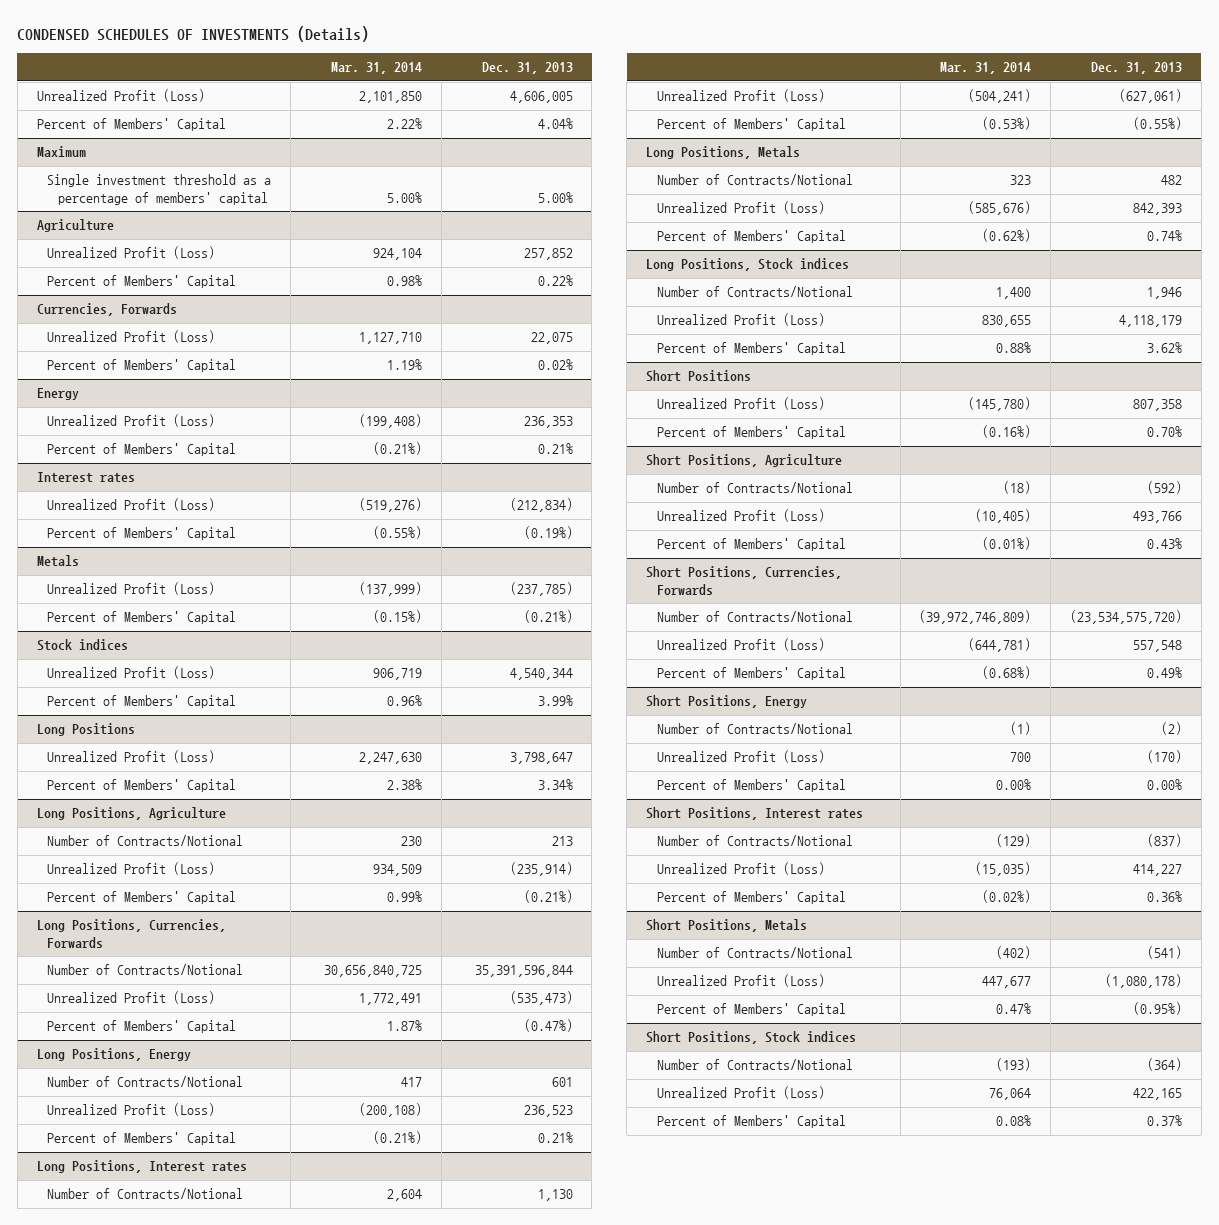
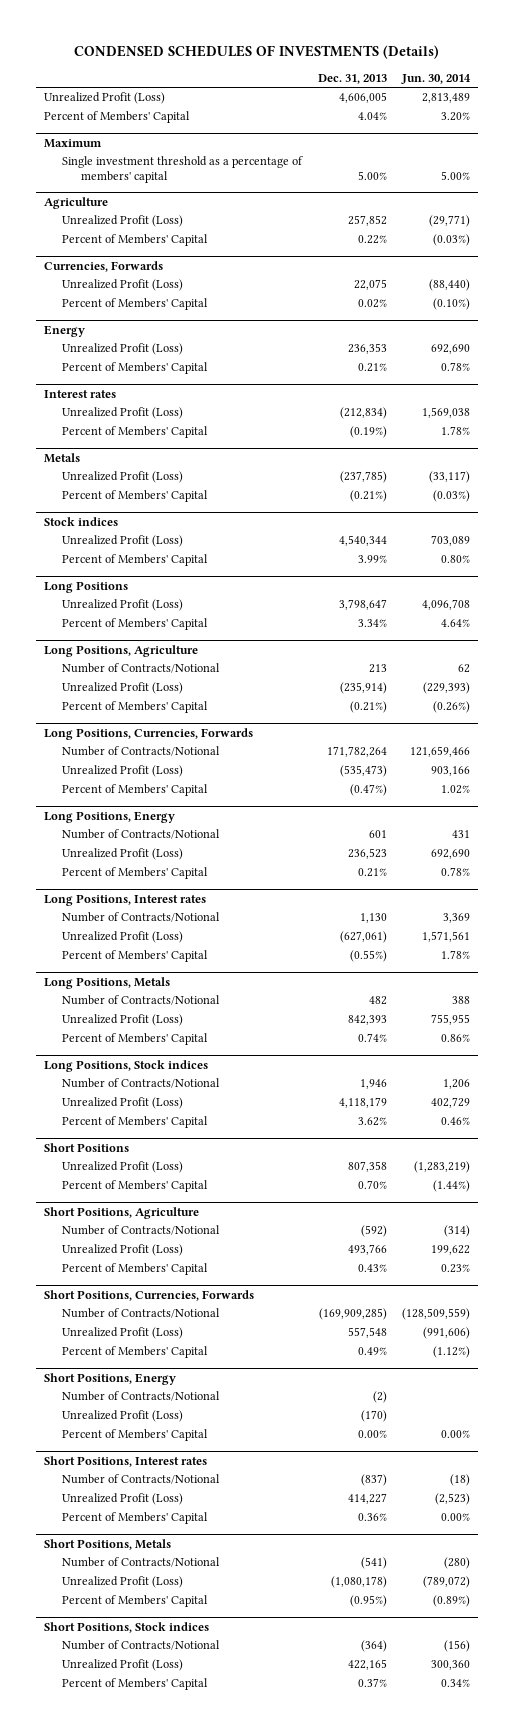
[330,62,422,75] Mar. 31, 2014 -> none
none -> [401,74,472,85] Jun. 30, 2014
[474,965,573,978] 35,391,596,844 -> [326,746,387,758] 171,782,264
[1070,610,1183,625] (23,534,575,720) -> [318,1308,387,1321] (169,909,285)

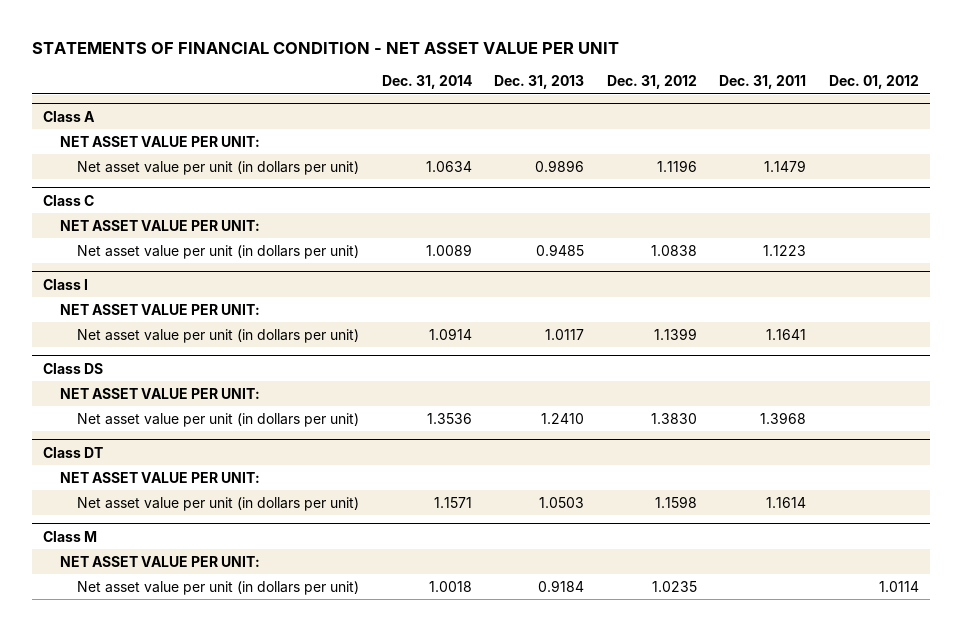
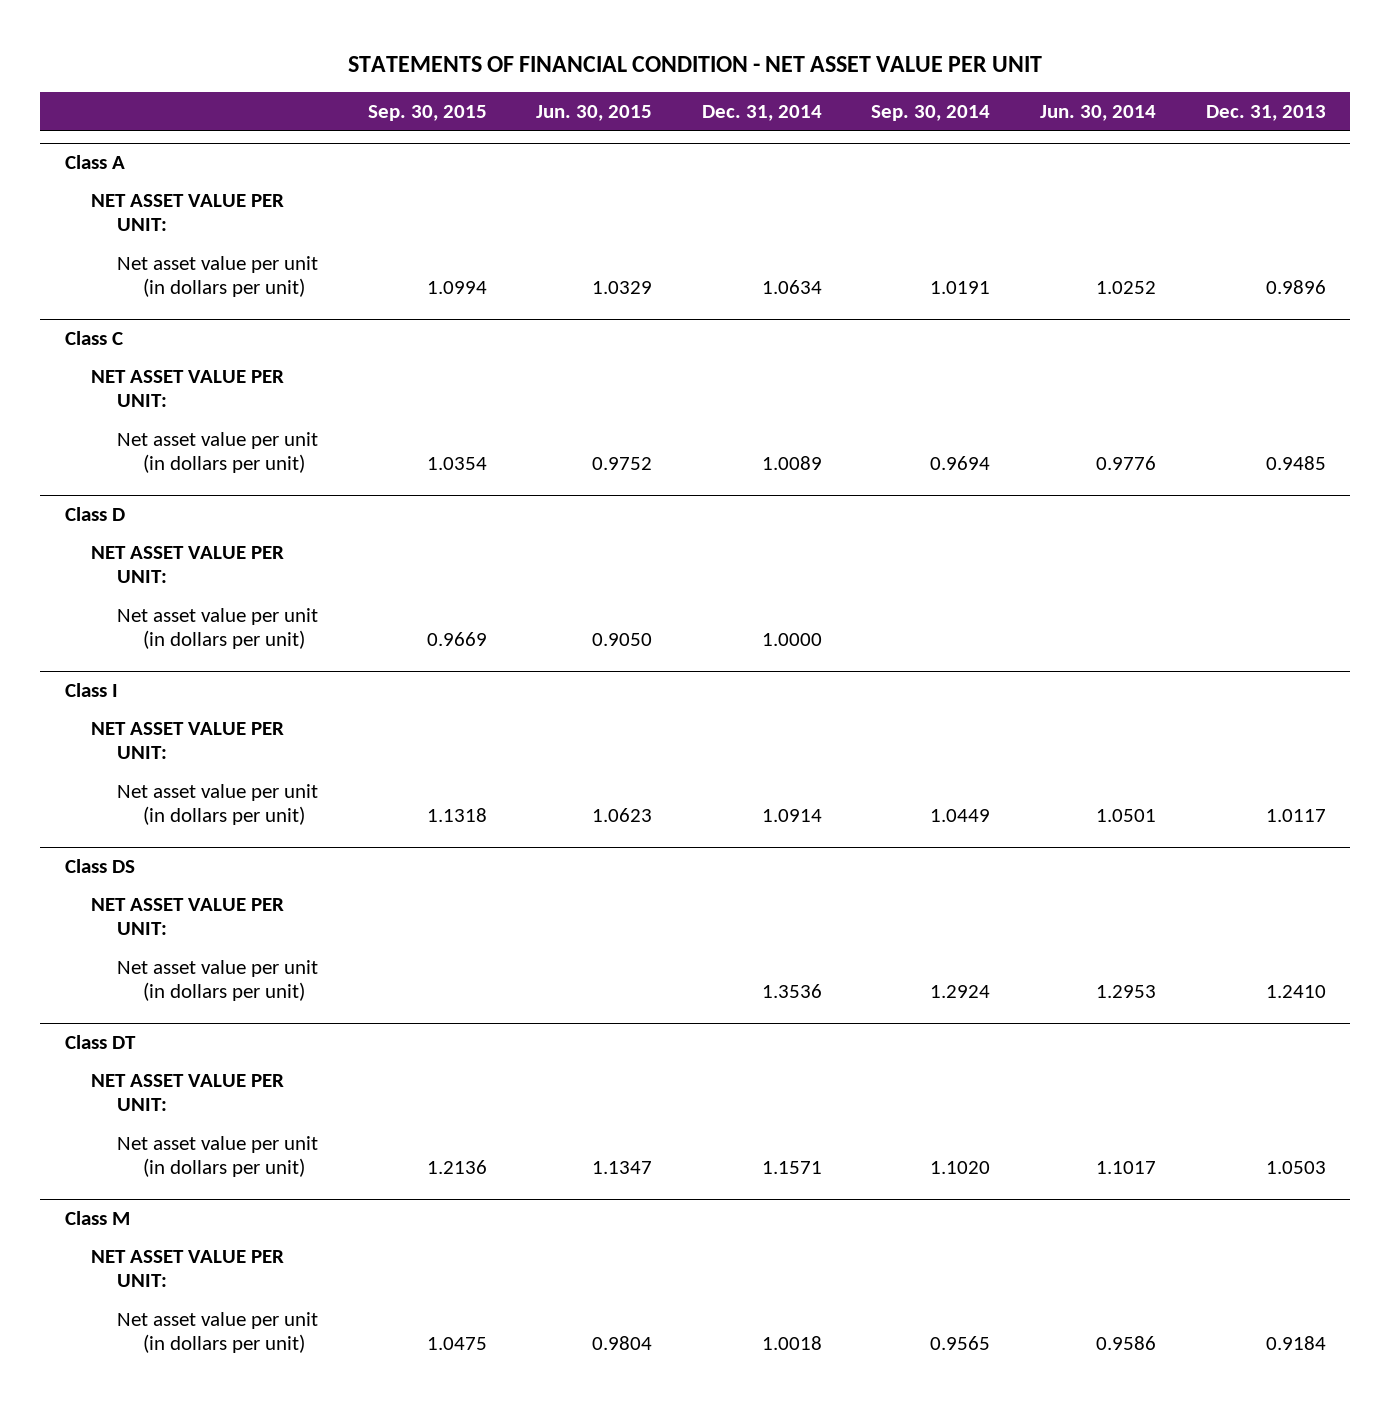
[606,75,697,90] Dec. 31, 2012 -> none
[719,75,807,90] Dec. 31, 2011 -> none
[828,75,919,90] Dec. 01, 2012 -> none
none -> [367,104,487,121] Sep. 30, 2015
none -> [536,104,653,121] Jun. 30, 2015
none -> [871,104,991,121] Sep. 30, 2014
none -> [1039,104,1156,121] Jun. 30, 2014
none -> [65,506,126,521] Class D
none -> [91,545,285,584] NET ASSET VALUE PER UNIT:
none -> [117,607,319,650] Net asset value per unit (in dollars per unit)

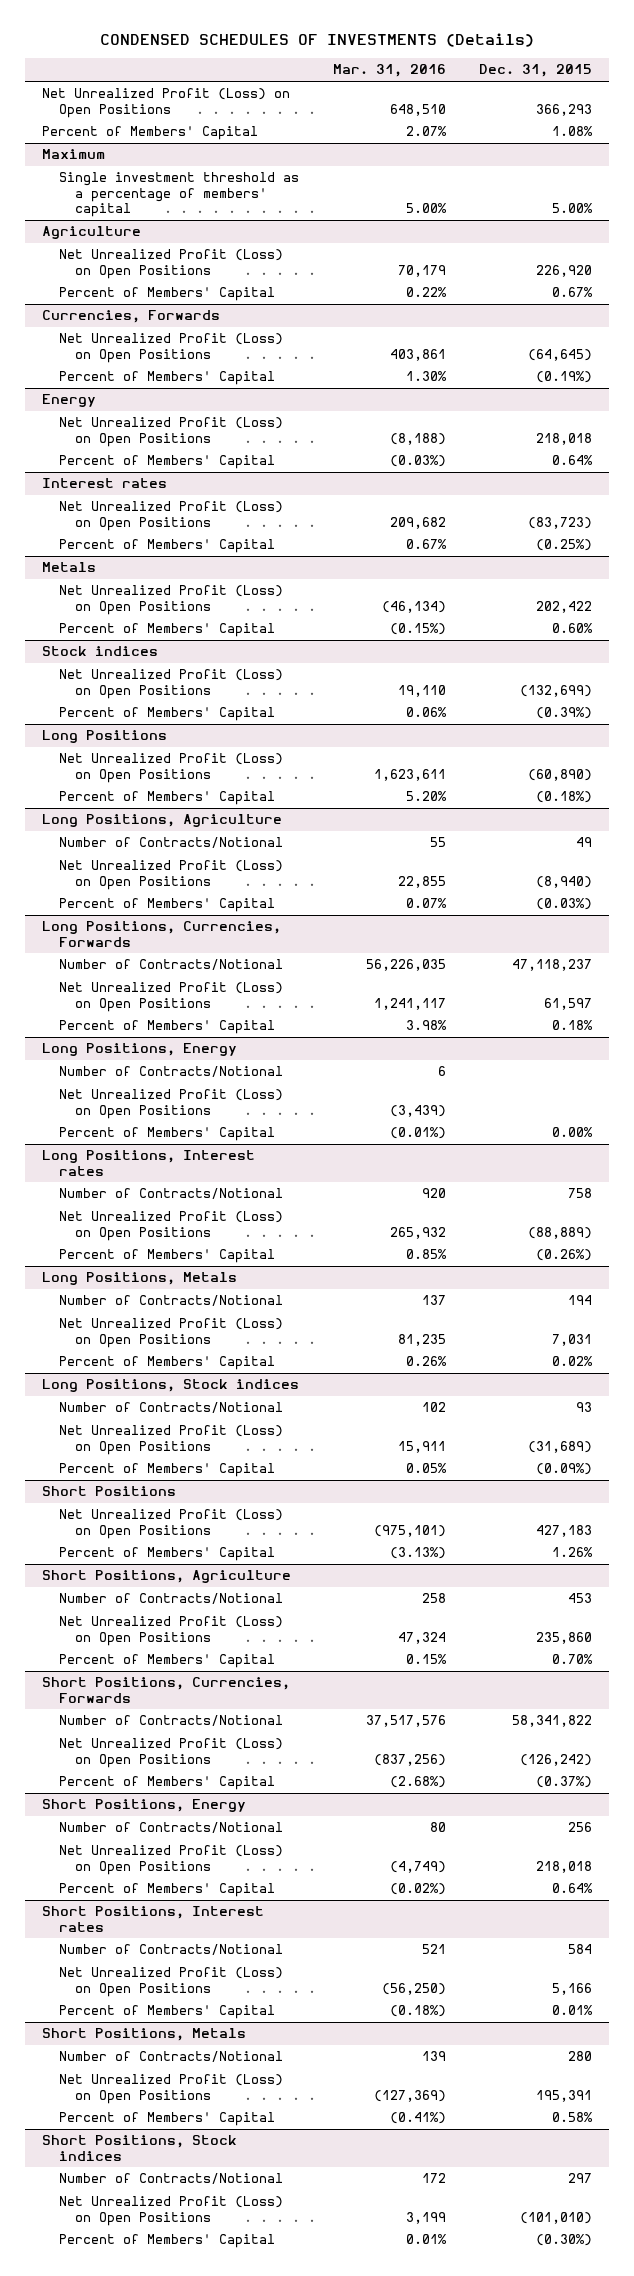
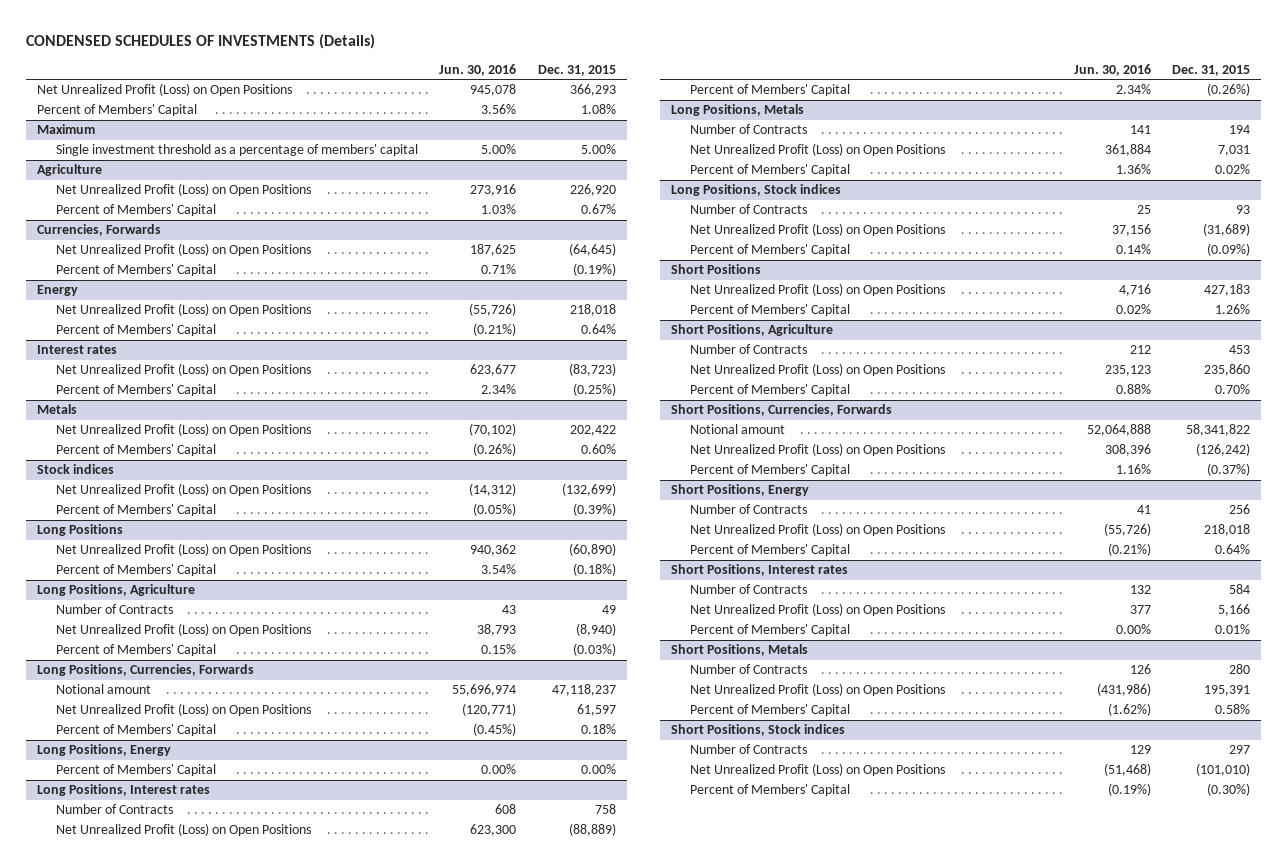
[332,64,446,78] Mar. 31, 2016 -> none
none -> [439,63,517,76] Jun. 30, 2016
[58,837,283,849] Number of Contracts/Notional -> [55,604,173,615] Number of Contracts
[58,959,283,971] Number of Contracts/Notional -> [55,684,151,695] Notional amount
[58,1066,283,1078] Number of Contracts/Notional -> none
[58,1089,283,1119] Net Unrealized Profit (Loss) on Open Positions -> none
[58,1188,283,1200] Number of Contracts/Notional -> [55,804,173,815] Number of Contracts
[58,1295,283,1307] Number of Contracts/Notional -> [690,124,808,135] Number of Contracts
[58,1402,283,1414] Number of Contracts/Notional -> [690,204,808,215] Number of Contracts
[58,1593,283,1605] Number of Contracts/Notional -> [690,344,808,355] Number of Contracts
[58,1715,283,1727] Number of Contracts/Notional -> [690,424,786,435] Notional amount
[58,1822,283,1834] Number of Contracts/Notional -> [690,504,808,515] Number of Contracts
[58,1944,283,1956] Number of Contracts/Notional -> [690,584,808,595] Number of Contracts
[58,2051,283,2063] Number of Contracts/Notional -> [690,664,808,675] Number of Contracts
[58,2173,283,2185] Number of Contracts/Notional -> [690,744,808,755] Number of Contracts

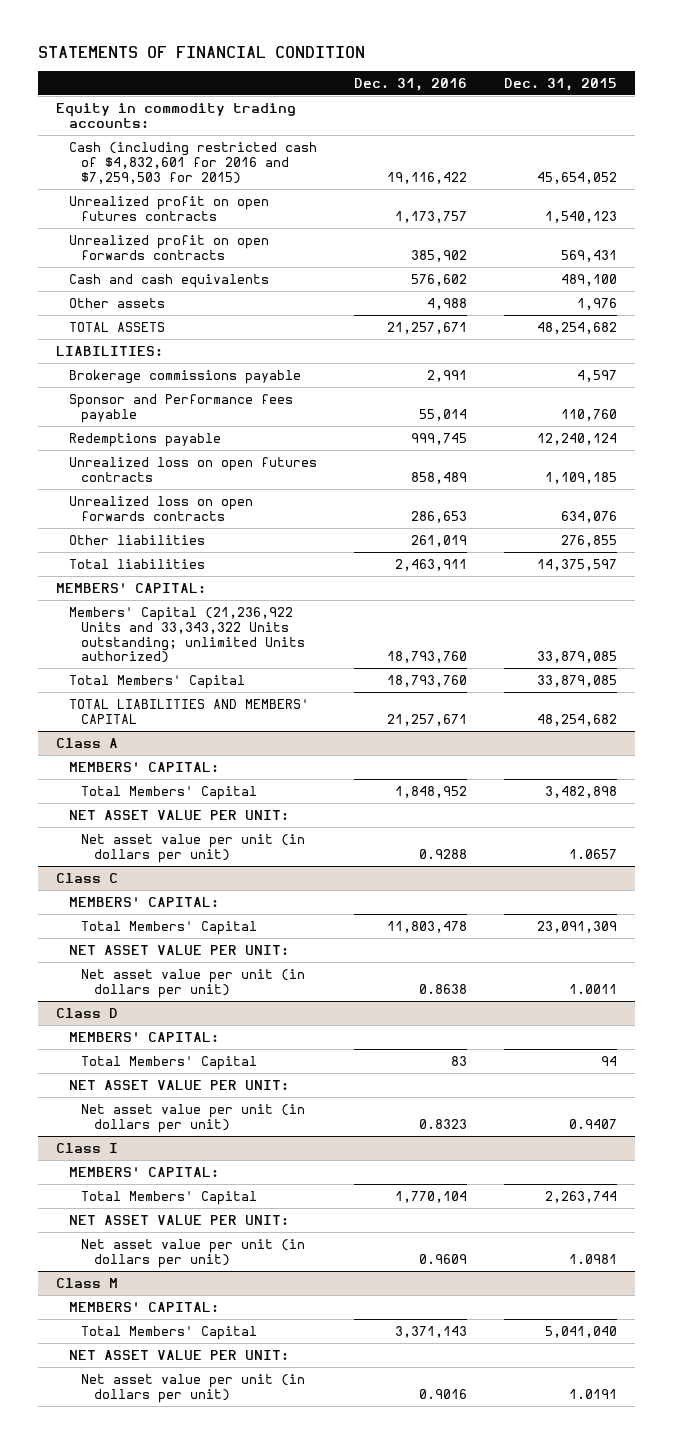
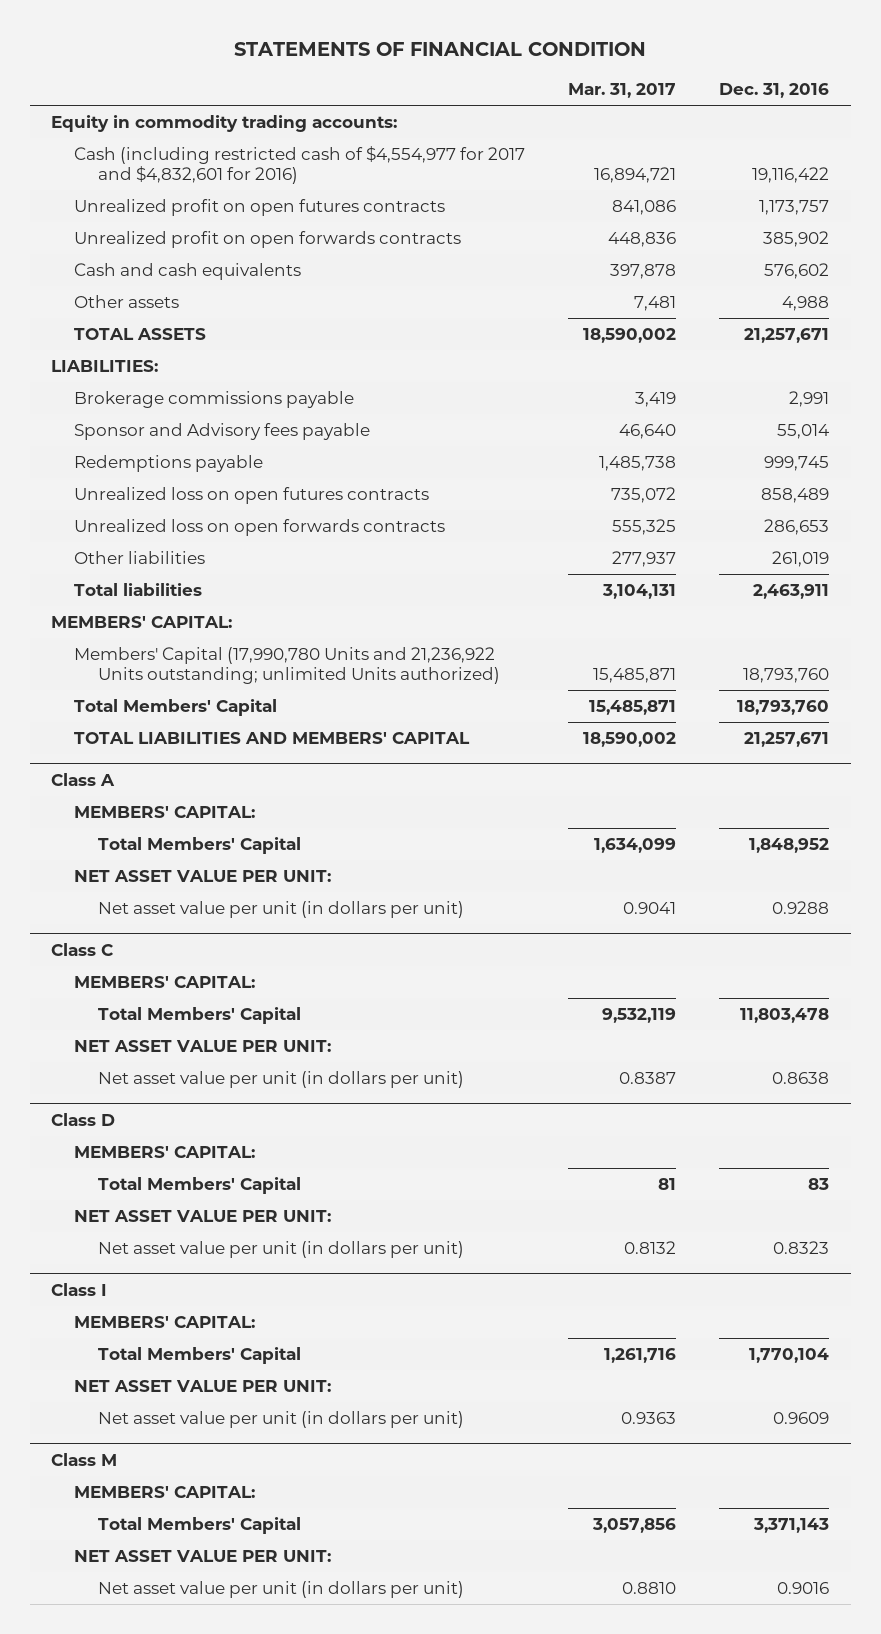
[503,77,617,91] Dec. 31, 2015 -> none
none -> [568,83,677,99] Mar. 31, 2017
[68,141,317,184] Cash (including restricted cash of $4,832,601 for 2016 and $7,259,503 for 2015) -> [74,145,526,184] Cash (including restricted cash of $4,554,977 for 2017 and $4,832,601 for 2016)
[68,393,293,423] Sponsor and Performance fees payable -> [74,422,371,440] Sponsor and Advisory fees payable
[68,606,306,664] Members' Capital (21,236,922 Units and 33,343,322 Units outstanding; unlimited Units authorized) -> [74,646,500,684] Members' Capital (17,990,780 Units and 21,236,922 Units outstanding; unlimited Units authorized)

